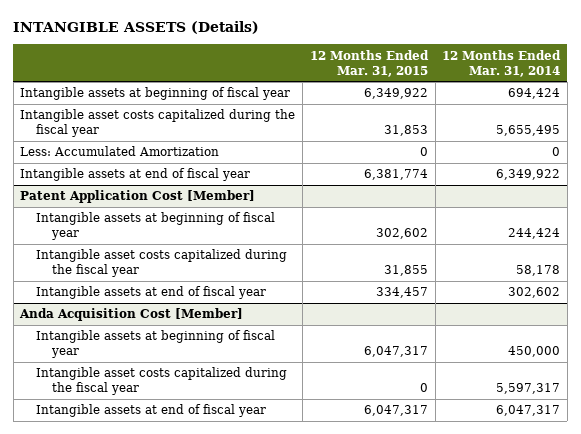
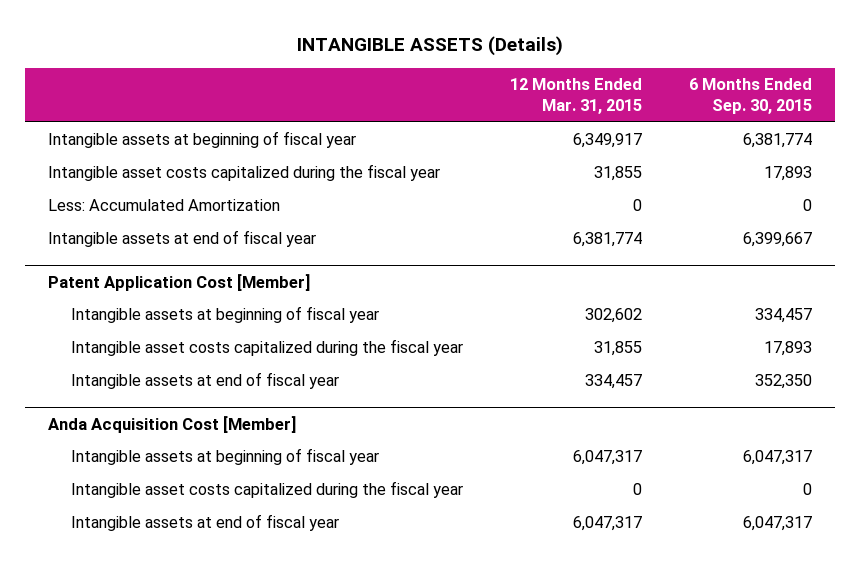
[442,49,562,77] 12 Months Ended Mar. 31, 2014 -> none
none -> [688,78,812,115] 6 Months Ended Sep. 30, 2015
[363,88,428,100] 6,349,922 -> [573,133,643,149] 6,349,917
[383,125,428,137] 31,853 -> [594,166,643,182] 31,855

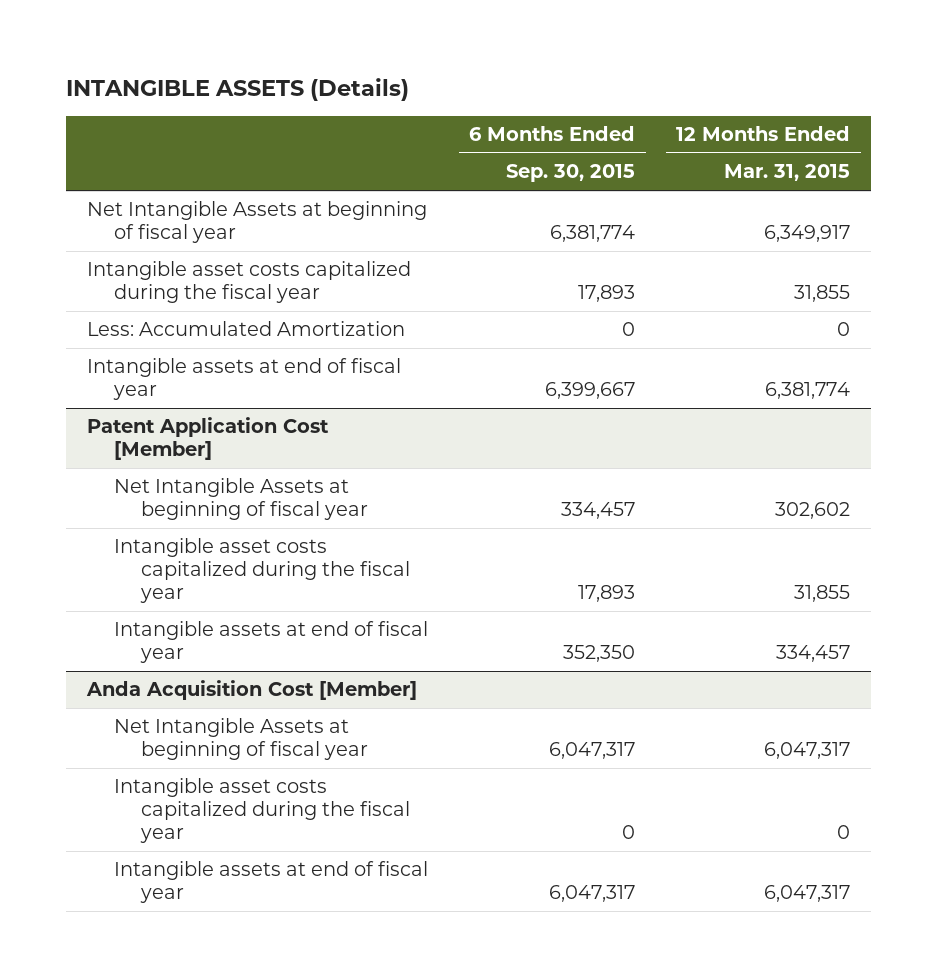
[48,131,357,149] Intangible assets at beginning of fiscal year -> [86,201,427,244] Net Intangible Assets at beginning of fiscal year
[71,306,380,324] Intangible assets at beginning of fiscal year -> [113,478,368,521] Net Intangible Assets at beginning of fiscal year
[71,448,380,466] Intangible assets at beginning of fiscal year -> [113,718,368,761] Net Intangible Assets at beginning of fiscal year

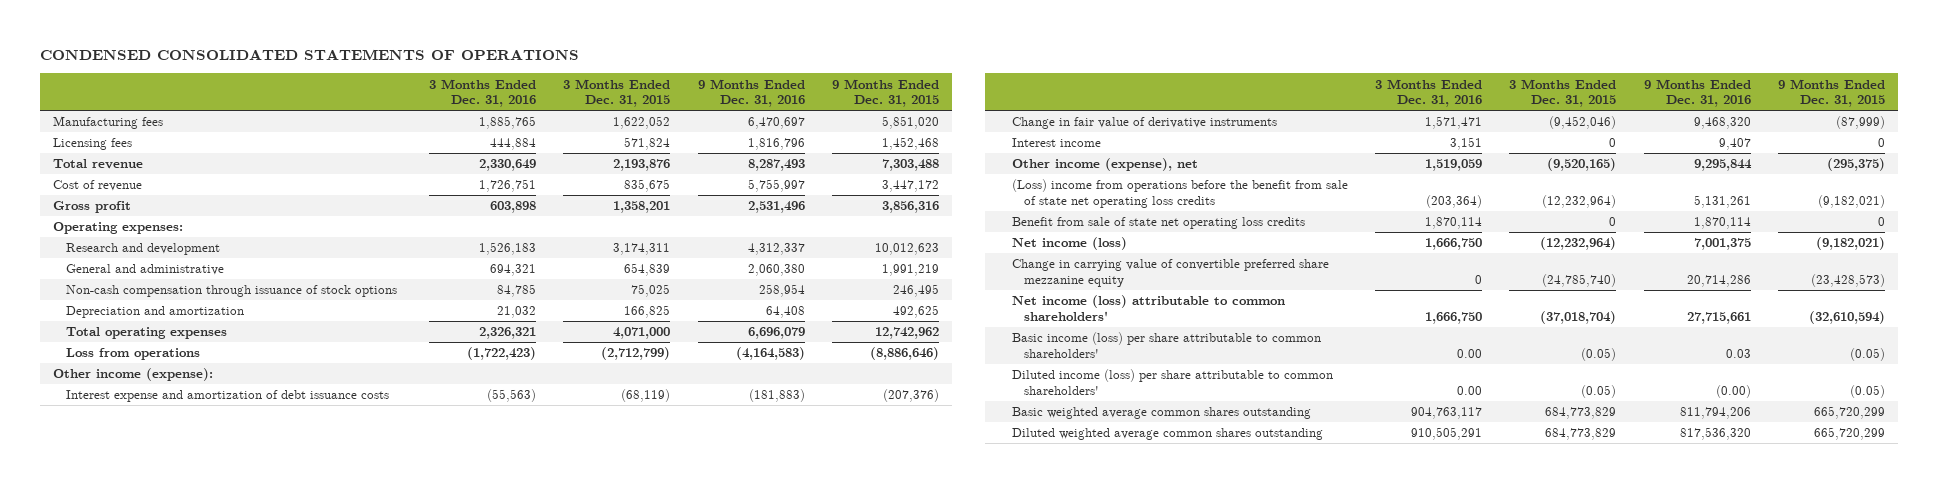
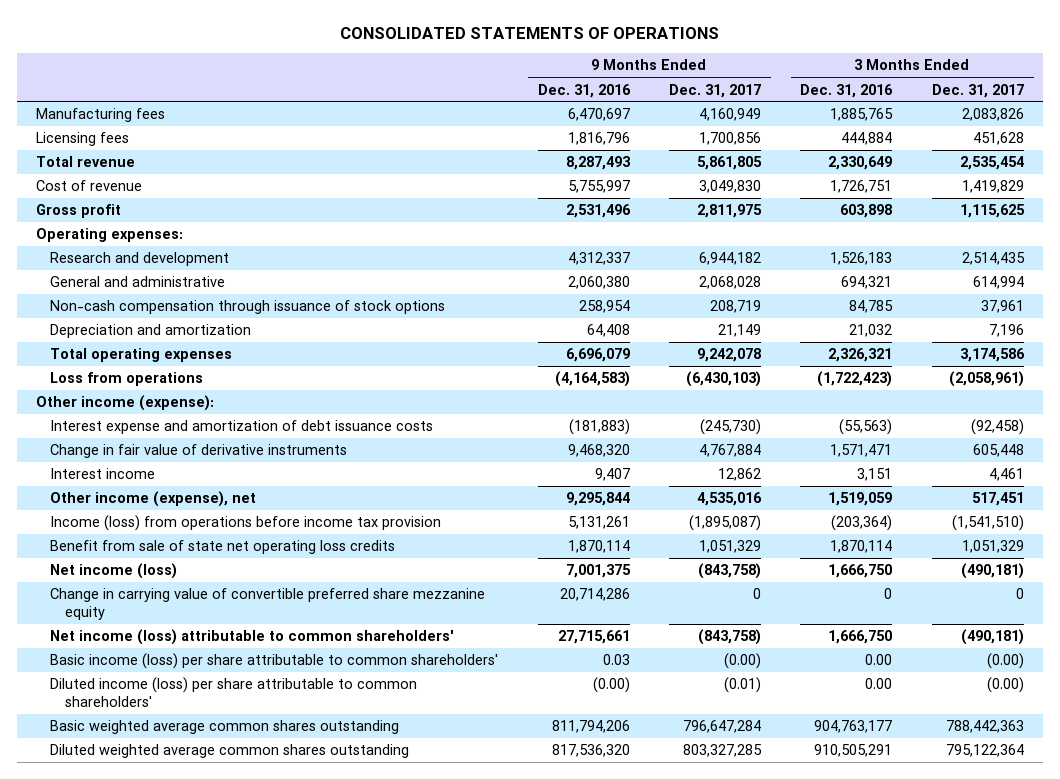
[39,49,579,61] CONDENSED CONSOLIDATED STATEMENTS OF OPERATIONS -> [340,26,720,39] CONSOLIDATED STATEMENTS OF OPERATIONS
[563,78,671,108] 3 Months Ended Dec. 31, 2015 -> none
[831,78,939,108] 9 Months Ended Dec. 31, 2015 -> none
none -> [669,83,762,98] Dec. 31, 2017
none -> [931,83,1024,98] Dec. 31, 2017
[1011,179,1348,208] (Loss) income from operations before the benefit from sale of state net operating loss credits -> [50,515,442,532] Income (loss) from operations before income tax provision
[1411,407,1483,420] 904,763,117 -> [814,720,893,734] 904,763,177

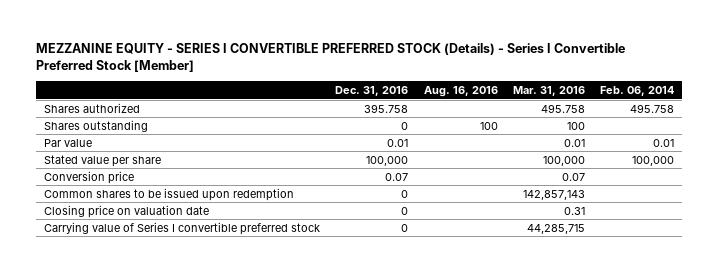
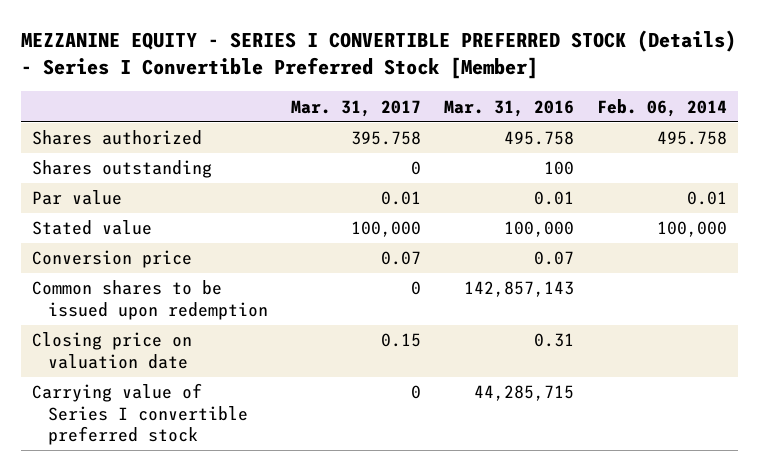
[335,86,409,97] Dec. 31, 2016 -> none
[423,86,498,98] Aug. 16, 2016 -> none
none -> [291,99,422,117] Mar. 31, 2017
[43,154,161,167] Stated value per share -> [31,220,152,236] Stated value

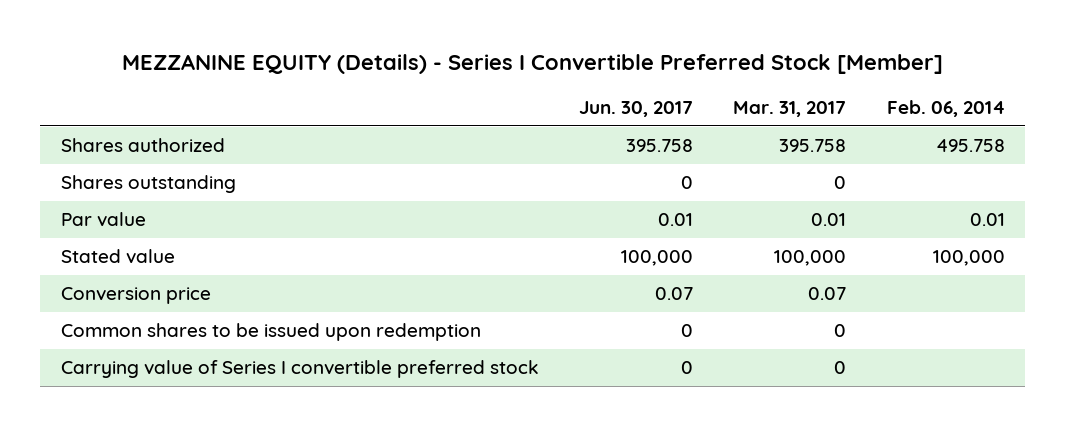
[20,30,736,80] MEZZANINE EQUITY - SERIES I CONVERTIBLE PREFERRED STOCK (Details) - Series I Convertible Preferred Stock [Member] -> [121,53,943,74] MEZZANINE EQUITY (Details) - Series I Convertible Preferred Stock [Member]
[443,99,574,117] Mar. 31, 2016 -> none
none -> [578,101,693,118] Jun. 30, 2017
[31,332,192,369] Closing price on valuation date -> none

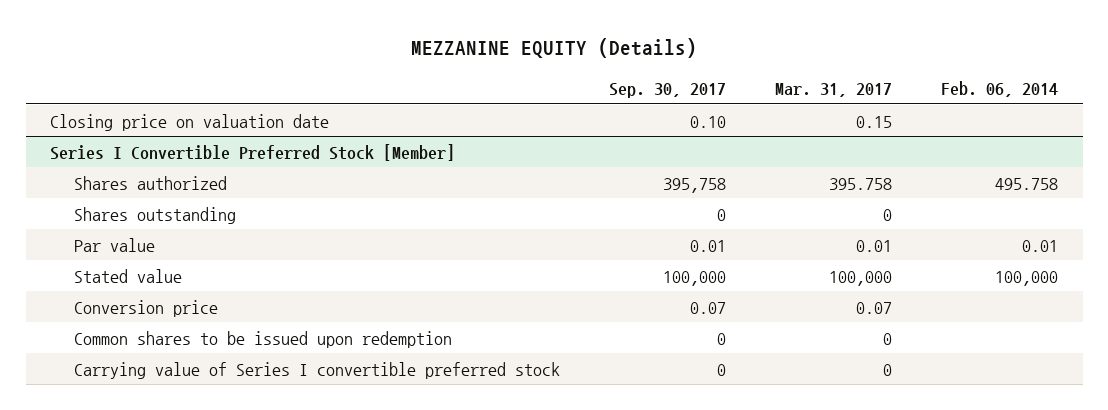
[121,53,943,74] MEZZANINE EQUITY (Details) - Series I Convertible Preferred Stock [Member] -> [411,38,698,59] MEZZANINE EQUITY (Details)
[578,101,693,118] Jun. 30, 2017 -> none
none -> [609,82,727,98] Sep. 30, 2017
none -> [50,113,330,131] Closing price on valuation date
none -> [50,143,456,161] Series I Convertible Preferred Stock [Member]

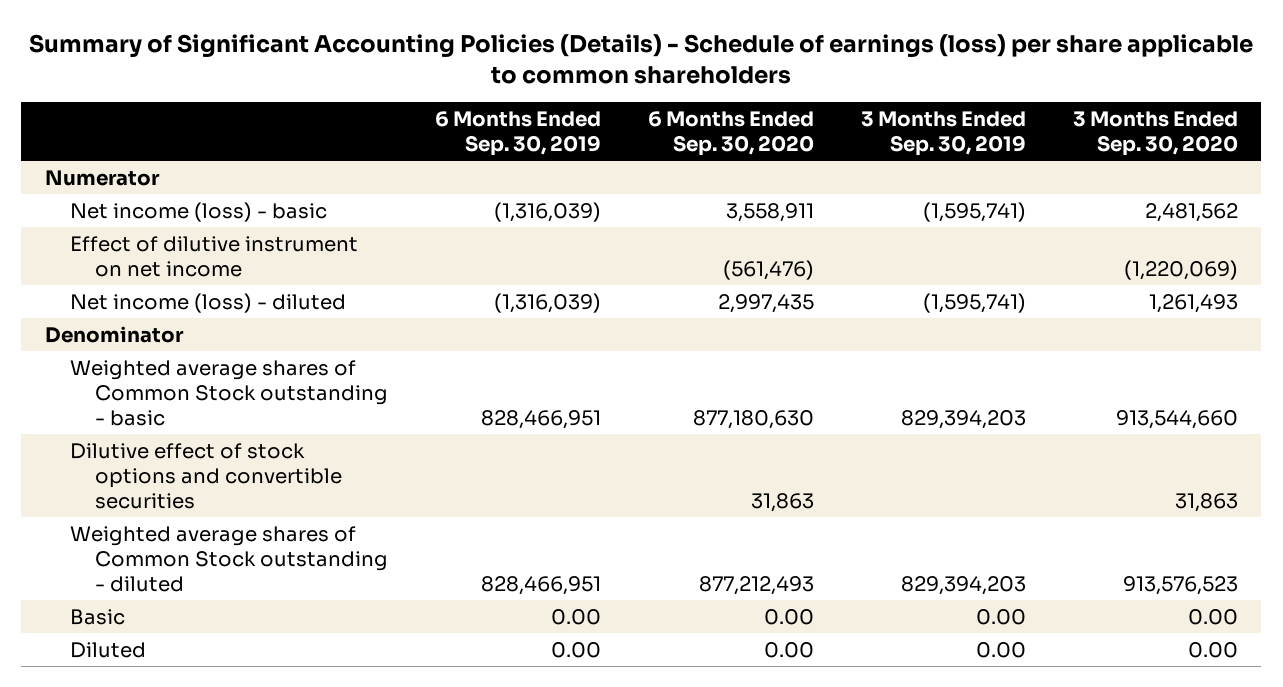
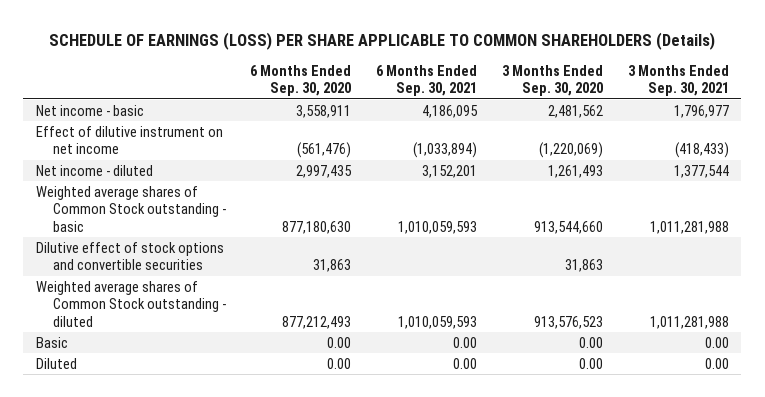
[29,33,1254,84] Summary of Significant Accounting Policies (Details) - Schedule of earnings (loss) per share applicable to common shareholders -> [49,31,716,50] SCHEDULE OF EARNINGS (LOSS) PER SHARE APPLICABLE TO COMMON SHAREHOLDERS (Details)
[435,111,602,157] 6 Months Ended Sep. 30, 2019 -> none
[861,111,1027,157] 3 Months Ended Sep. 30, 2019 -> none
none -> [376,64,478,97] 6 Months Ended Sep. 30, 2021
none -> [627,64,729,97] 3 Months Ended Sep. 30, 2021
[44,169,160,186] Numerator -> none
[70,201,328,222] Net income (loss) - basic -> [35,104,144,116] Net income - basic
[44,325,184,343] Denominator -> none
[70,292,347,313] Net income (loss) - diluted -> [35,164,153,176] Net income - diluted

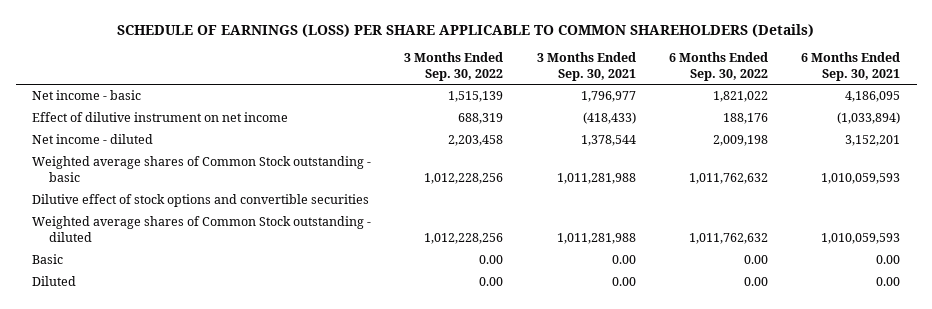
[250,64,352,97] 6 Months Ended Sep. 30, 2020 -> none
[501,64,603,97] 3 Months Ended Sep. 30, 2020 -> none
none -> [404,52,504,81] 3 Months Ended Sep. 30, 2022
none -> [668,52,768,81] 6 Months Ended Sep. 30, 2022
[673,164,729,178] 1,377,544 -> [580,135,636,147] 1,378,544

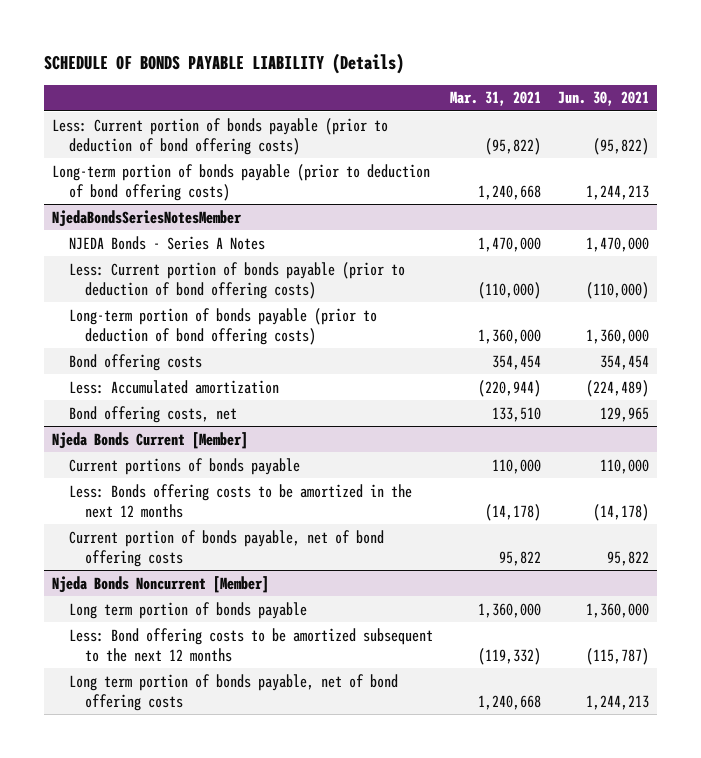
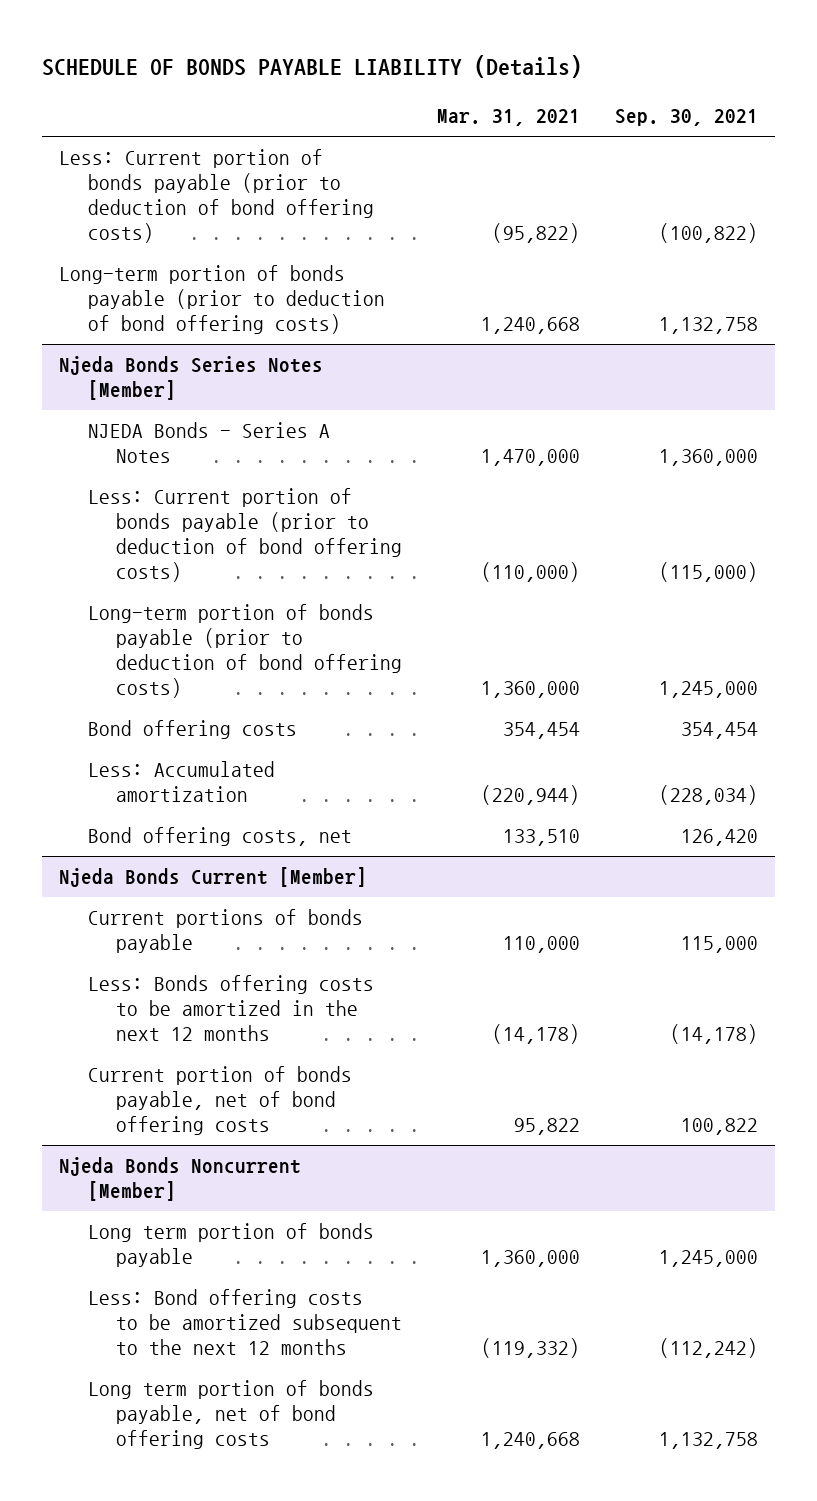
[557,91,649,107] Jun. 30, 2021 -> none
none -> [614,109,758,127] Sep. 30, 2021
[52,209,243,227] NjedaBondsSeriesNotesMember -> [59,356,324,401] Njeda Bonds Series Notes [Member]

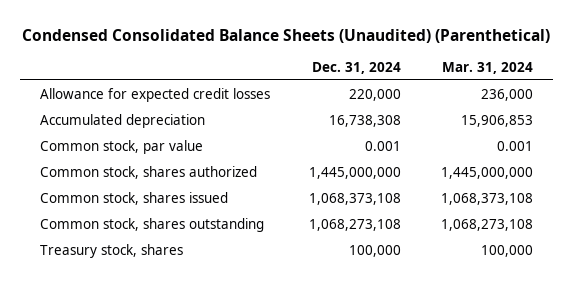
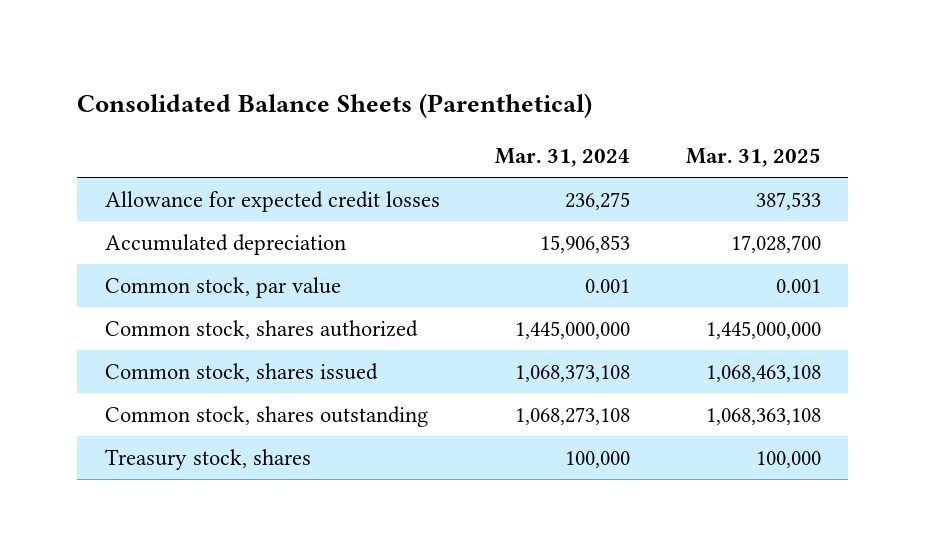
[22,28,551,43] Condensed Consolidated Balance Sheets (Unaudited) (Parenthetical) -> [77,93,593,119] Consolidated Balance Sheets (Parenthetical)
[312,61,402,74] Dec. 31, 2024 -> none
none -> [685,148,821,168] Mar. 31, 2025
[481,88,534,101] 236,000 -> [565,191,631,210] 236,275

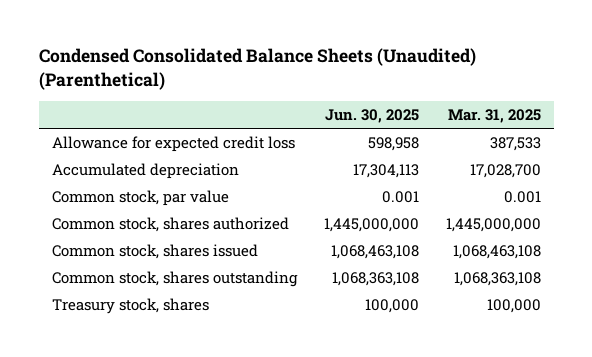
[77,93,593,119] Consolidated Balance Sheets (Parenthetical) -> [38,48,476,90] Condensed Consolidated Balance Sheets (Unaudited) (Parenthetical)
[495,148,631,168] Mar. 31, 2024 -> none
none -> [324,109,419,124] Jun. 30, 2025
[104,190,440,212] Allowance for expected credit losses -> [51,135,295,152] Allowance for expected credit loss

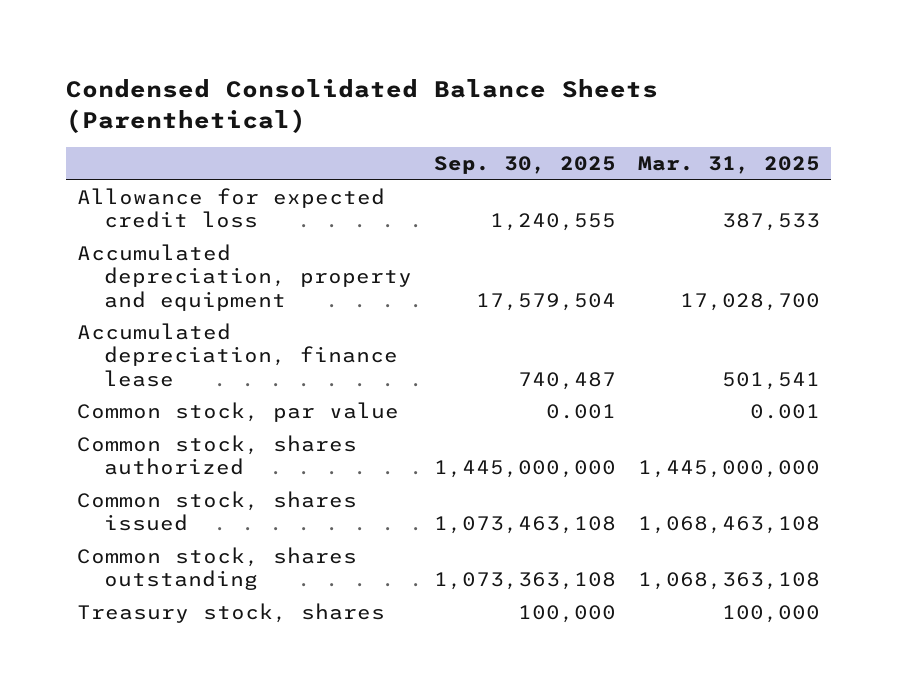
[38,48,476,90] Condensed Consolidated Balance Sheets (Unaudited) (Parenthetical) -> [66,78,659,133] Condensed Consolidated Balance Sheets (Parenthetical)
[324,109,419,124] Jun. 30, 2025 -> none
none -> [433,156,616,175] Sep. 30, 2025
[51,162,239,179] Accumulated depreciation -> [77,244,412,311] Accumulated depreciation, property and equipment
none -> [77,323,398,387] Accumulated depreciation, finance lease

